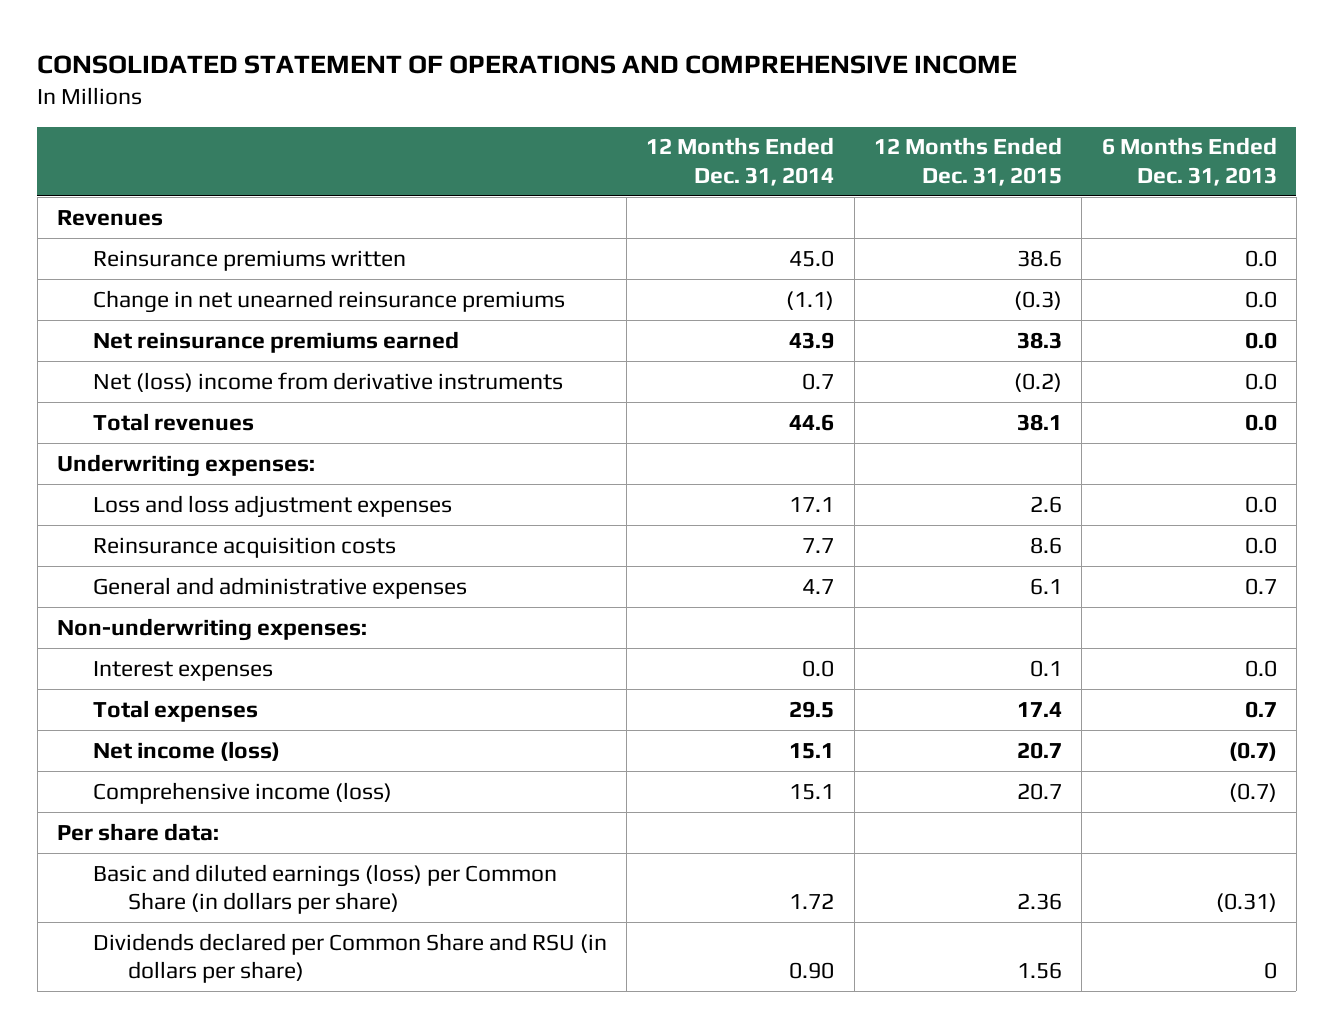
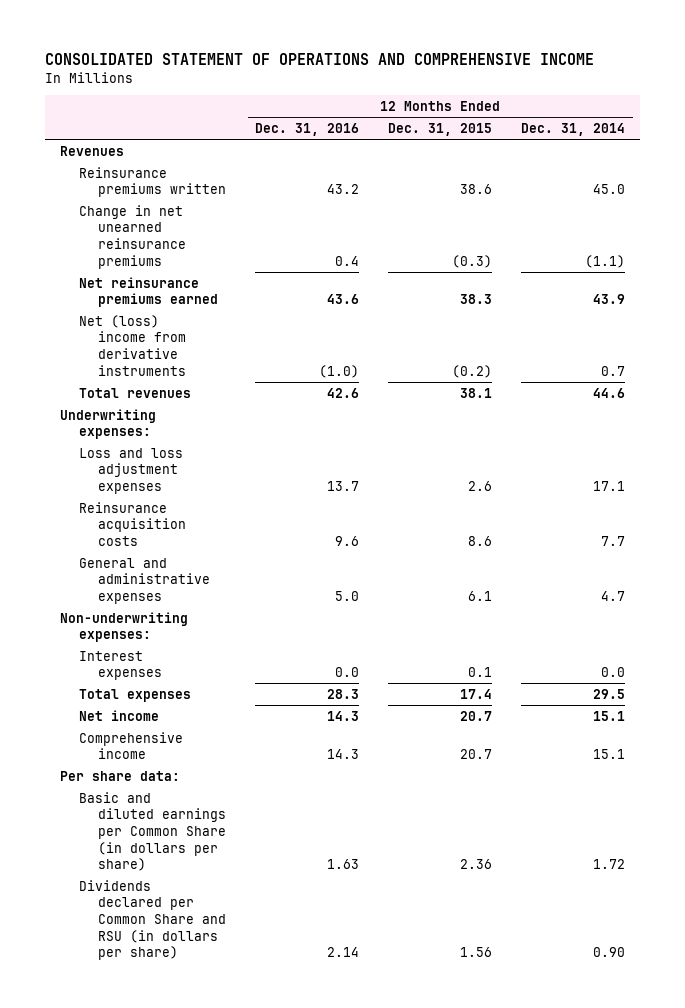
[1101,137,1277,186] 6 Months Ended Dec. 31, 2013 -> none
none -> [254,122,359,136] Dec. 31, 2016
[92,740,280,761] Net income (loss) -> [78,709,159,721] Net income
[92,781,392,804] Comprehensive income (loss) -> [78,731,183,760] Comprehensive income
[92,863,557,915] Basic and diluted earnings (loss) per Common Share (in dollars per share) -> [78,791,226,872] Basic and diluted earnings per Common Share (in dollars per share)

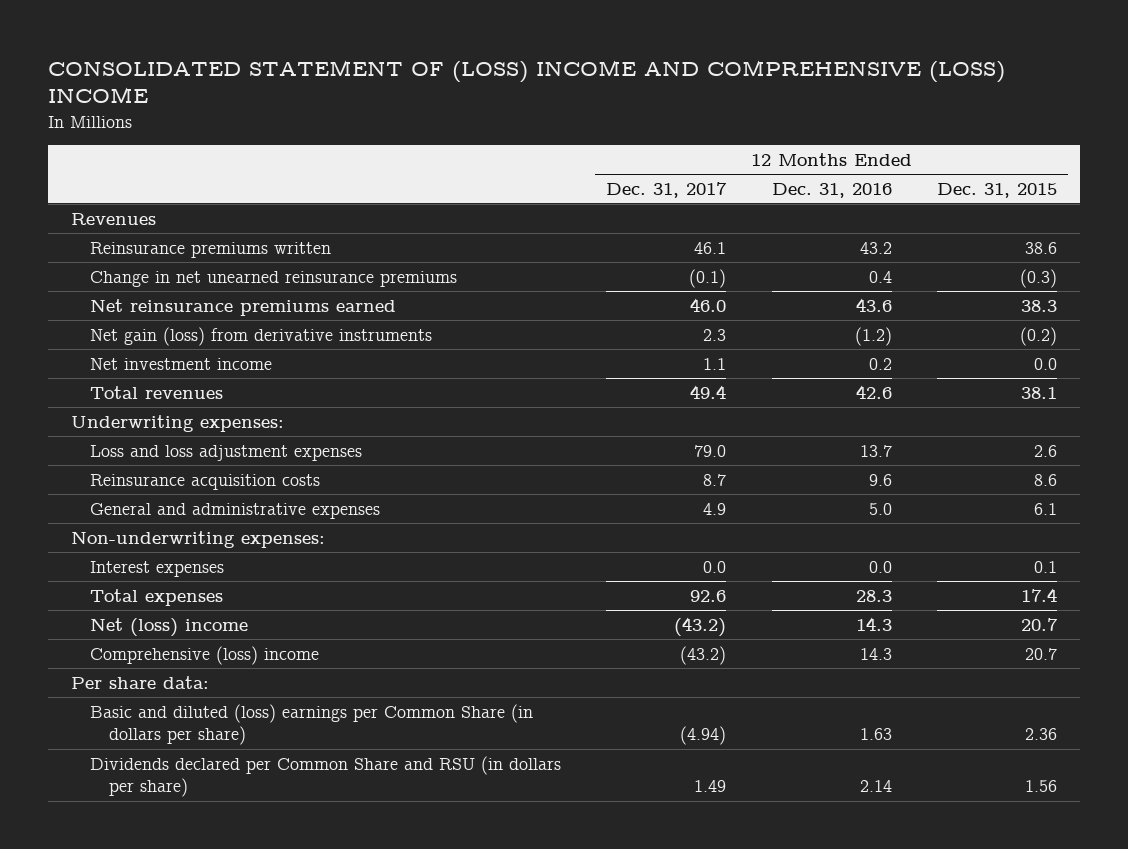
[44,53,594,66] CONSOLIDATED STATEMENT OF OPERATIONS AND COMPREHENSIVE INCOME -> [47,59,1005,104] CONSOLIDATED STATEMENT OF (LOSS) INCOME AND COMPREHENSIVE (LOSS) INCOME
[521,122,626,136] Dec. 31, 2014 -> none
none -> [606,181,728,198] Dec. 31, 2017
[78,314,186,376] Net (loss) income from derivative instruments -> [89,326,432,346] Net gain (loss) from derivative instruments
[318,364,359,378] (1.0) -> [854,326,892,346] (1.2)
none -> [89,357,272,370] Net investment income
[78,709,159,721] Net income -> [89,617,248,637] Net (loss) income
[78,731,183,760] Comprehensive income -> [89,645,319,665] Comprehensive (loss) income
[78,791,226,872] Basic and diluted earnings per Common Share (in dollars per share) -> [89,703,533,746] Basic and diluted (loss) earnings per Common Share (in dollars per share)

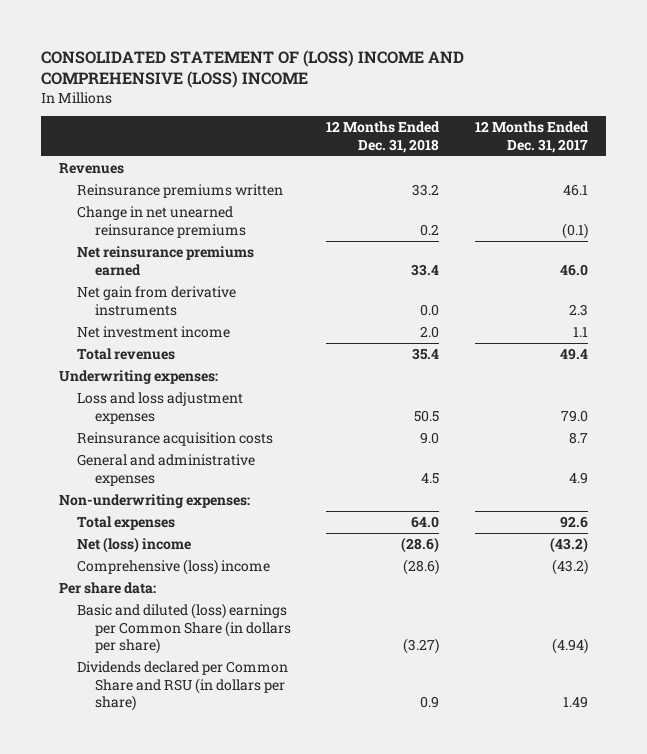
[771,182,892,198] Dec. 31, 2016 -> none
[937,182,1058,198] Dec. 31, 2015 -> none
none -> [326,121,441,153] 12 Months Ended Dec. 31, 2018
[89,326,432,346] Net gain (loss) from derivative instruments -> [76,285,236,316] Net gain from derivative instruments
[89,560,224,577] Interest expenses -> none

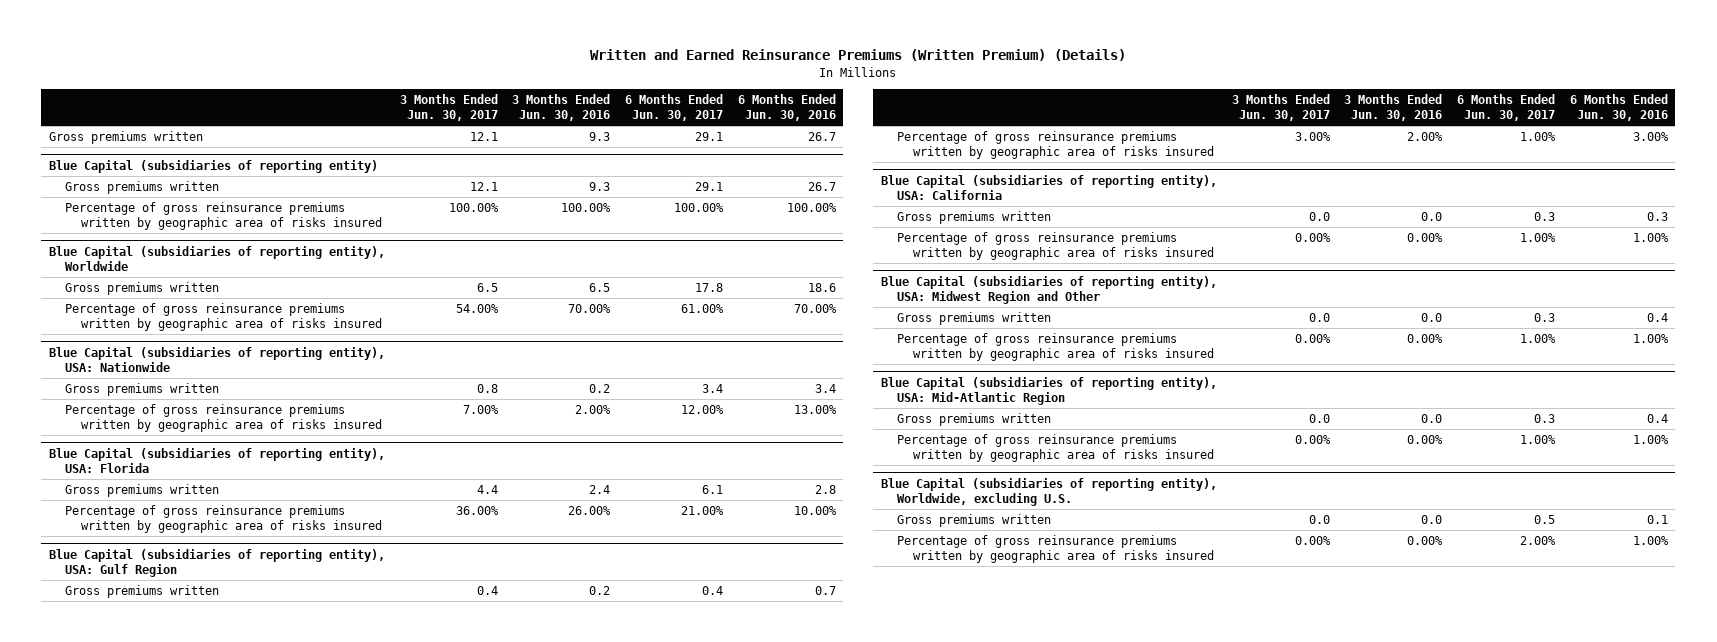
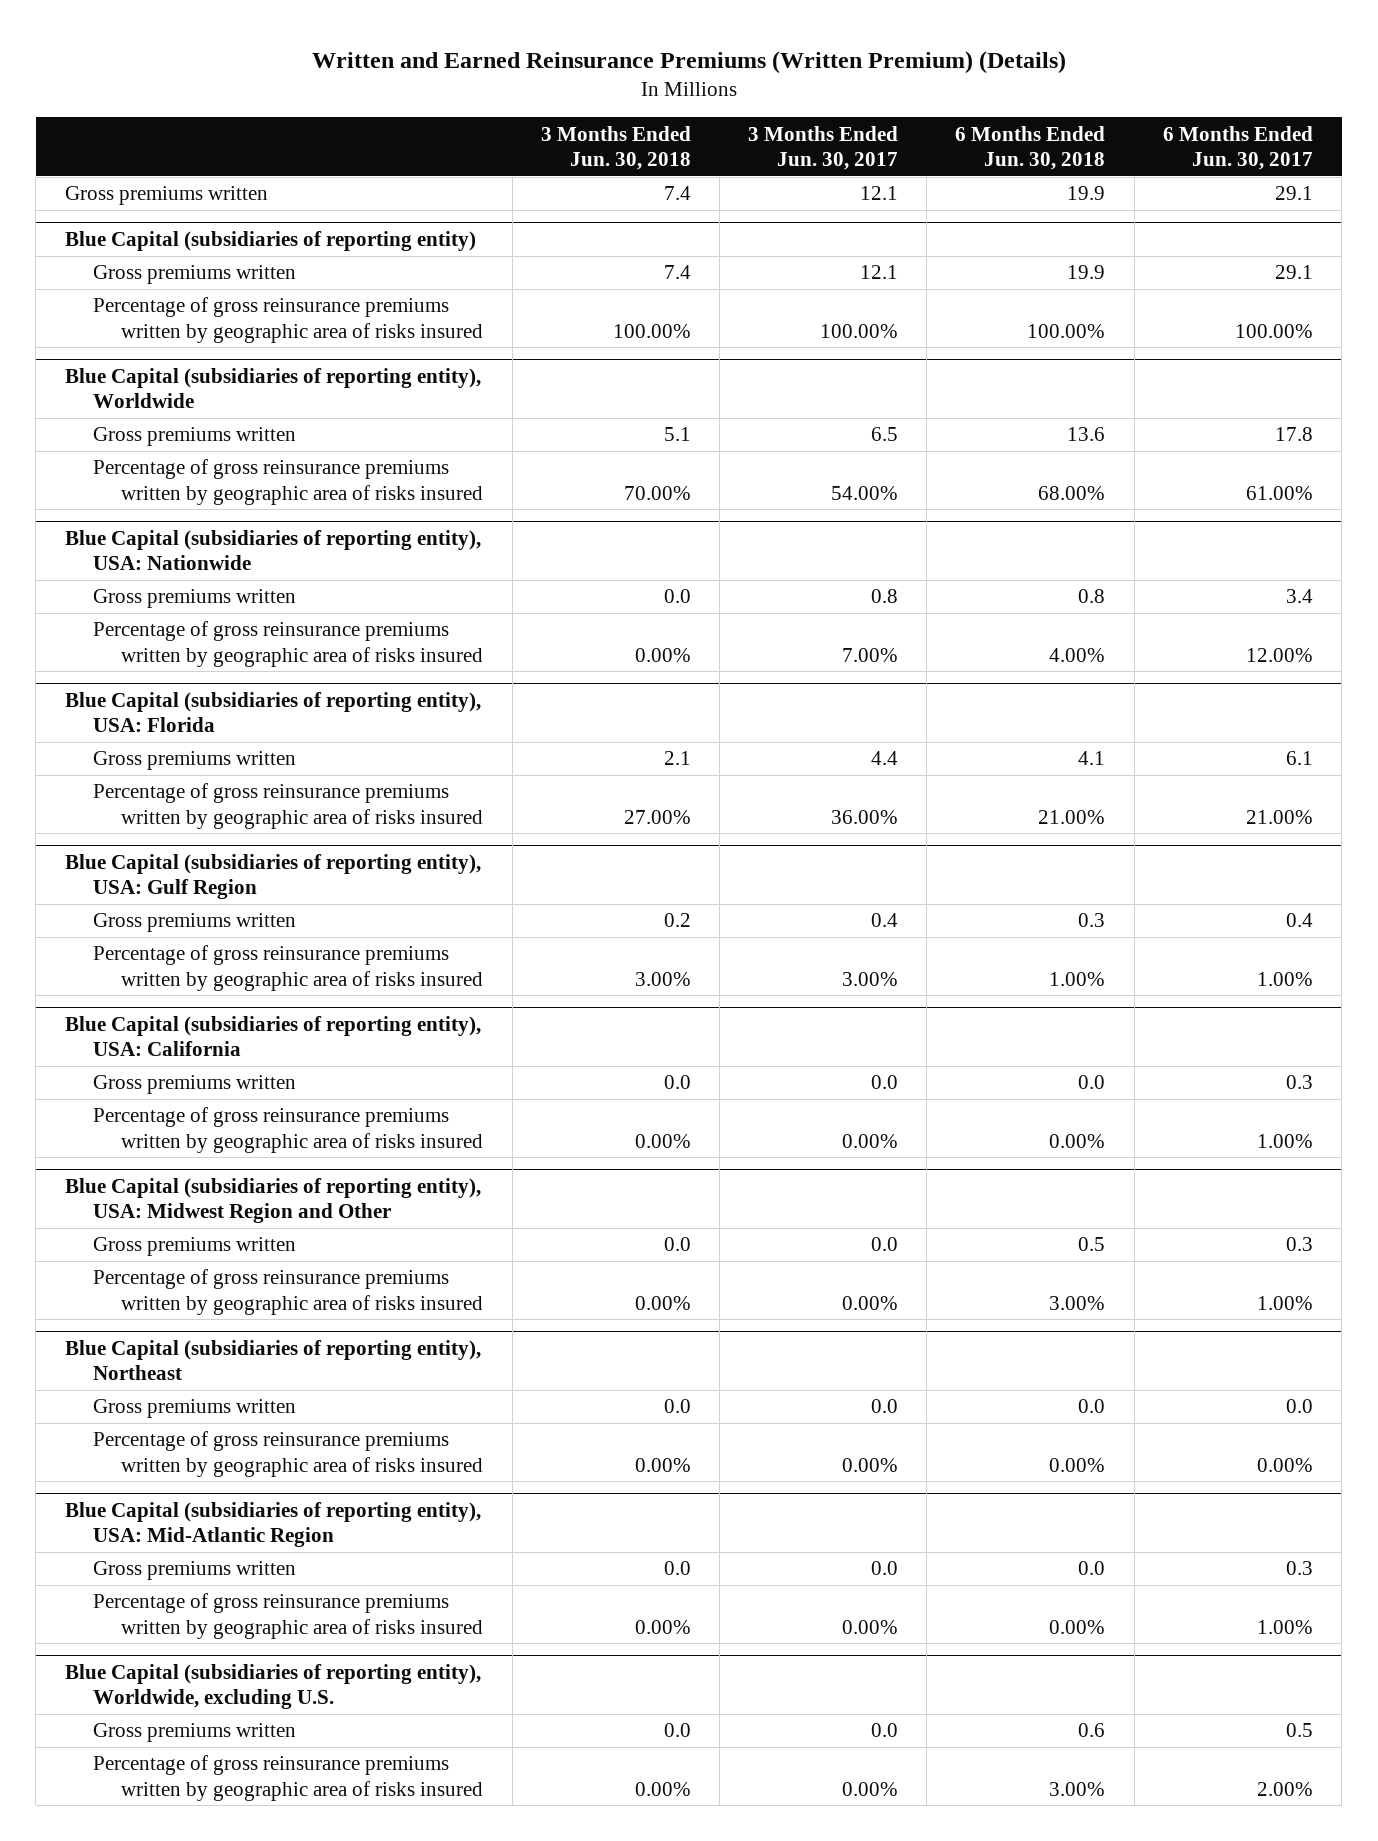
[512,93,611,122] 3 Months Ended Jun. 30, 2016 -> none
[737,93,836,122] 6 Months Ended Jun. 30, 2016 -> none
none -> [540,125,691,170] 3 Months Ended Jun. 30, 2018
none -> [955,125,1106,170] 6 Months Ended Jun. 30, 2018
none -> [64,1339,481,1381] Blue Capital (subsidiaries of reporting entity), Northeast
none -> [92,1399,296,1419] Gross premiums written
none -> [92,1431,484,1477] Percentage of gross reinsurance premiums written by geographic area of risks insured

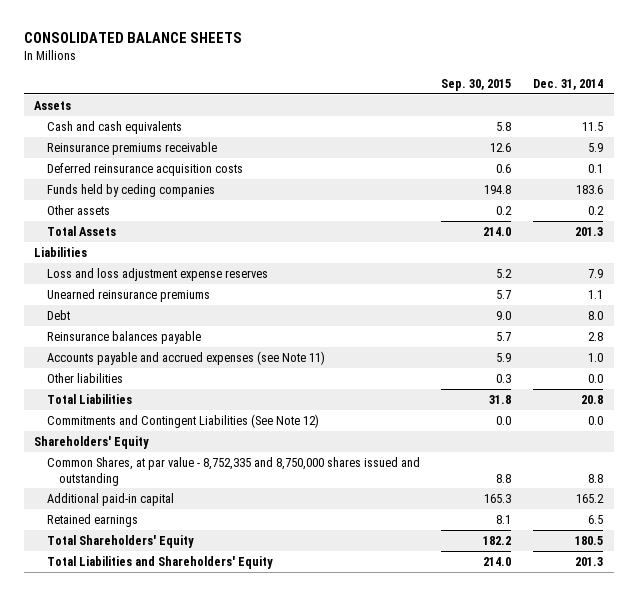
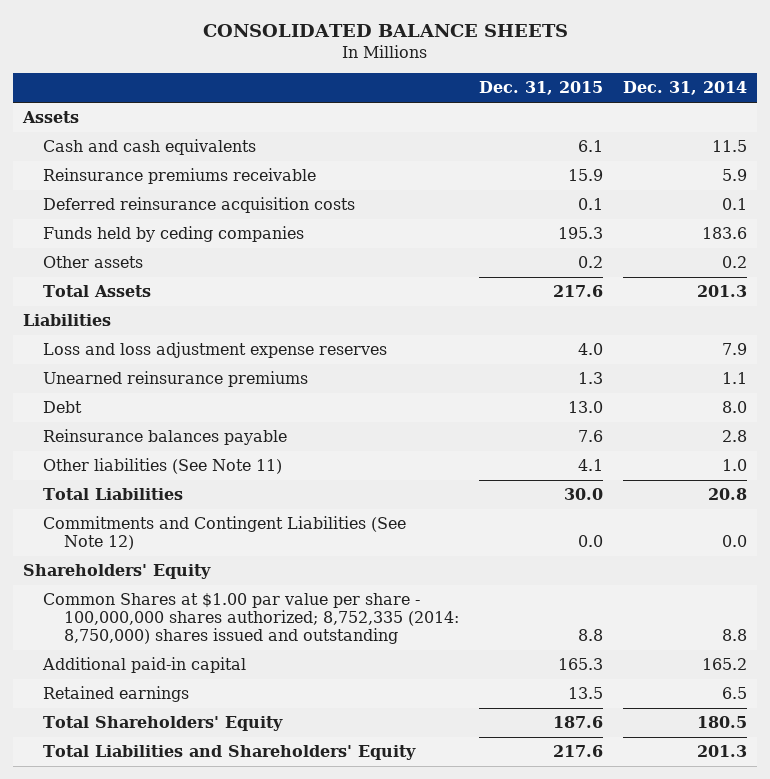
[441,78,512,91] Sep. 30, 2015 -> none
none -> [479,81,604,96] Dec. 31, 2015
[46,350,325,365] Accounts payable and accrued expenses (see Note 11) -> none
[46,372,123,383] Other liabilities -> [43,458,283,475] Other liabilities (See Note 11)
[588,373,604,383] 0.0 -> [722,459,748,472] 1.0
[46,456,420,486] Common Shares, at par value - 8,752,335 and 8,750,000 shares issued and outstanding -> [43,593,459,645] Common Shares at $1.00 par value per share - 100,000,000 shares authorized; 8,752,335 (2014: 8,750,000) shares issued and outstanding

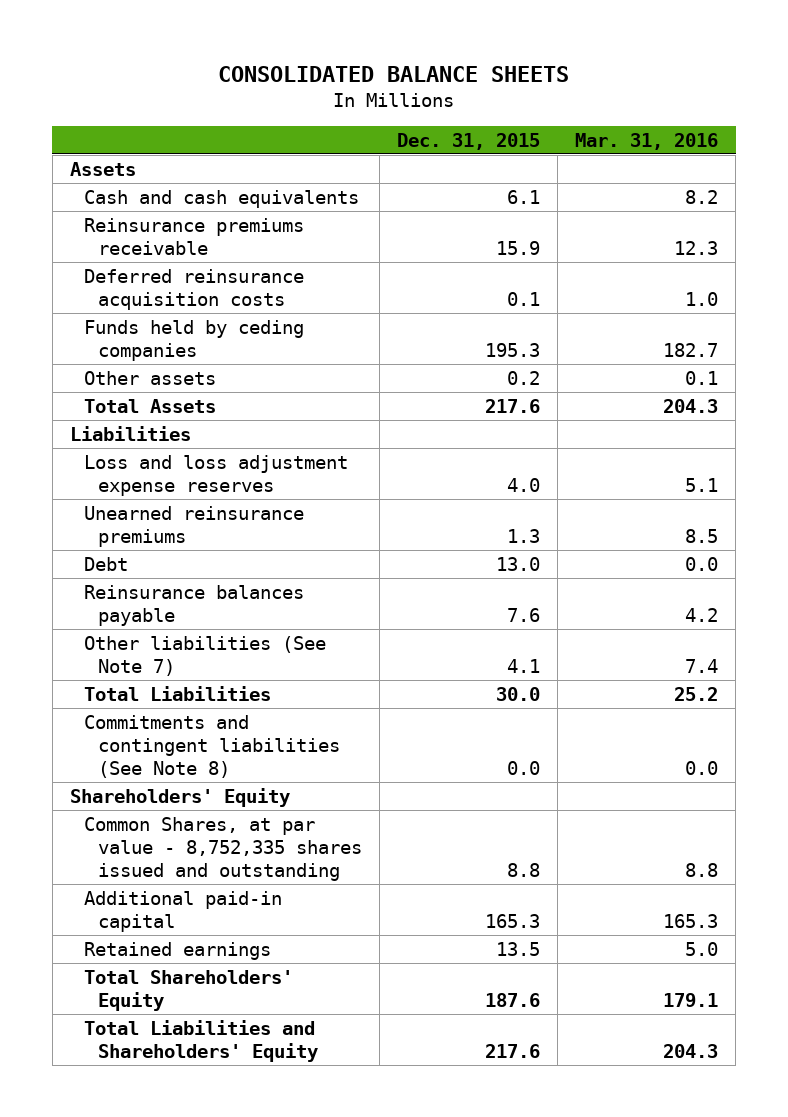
[623,81,748,96] Dec. 31, 2014 -> none
none -> [575,132,719,150] Mar. 31, 2016
[43,458,283,475] Other liabilities (See Note 11) -> [84,635,327,677] Other liabilities (See Note 7)
[43,516,407,551] Commitments and Contingent Liabilities (See Note 12) -> [84,714,341,779] Commitments and contingent liabilities (See Note 8)
[43,593,459,645] Common Shares at $1.00 par value per share - 100,000,000 shares authorized; 8,752,335 (2014: 8,750,000) shares issued and outstanding -> [84,816,363,882] Common Shares, at par value - 8,752,335 shares issued and outstanding

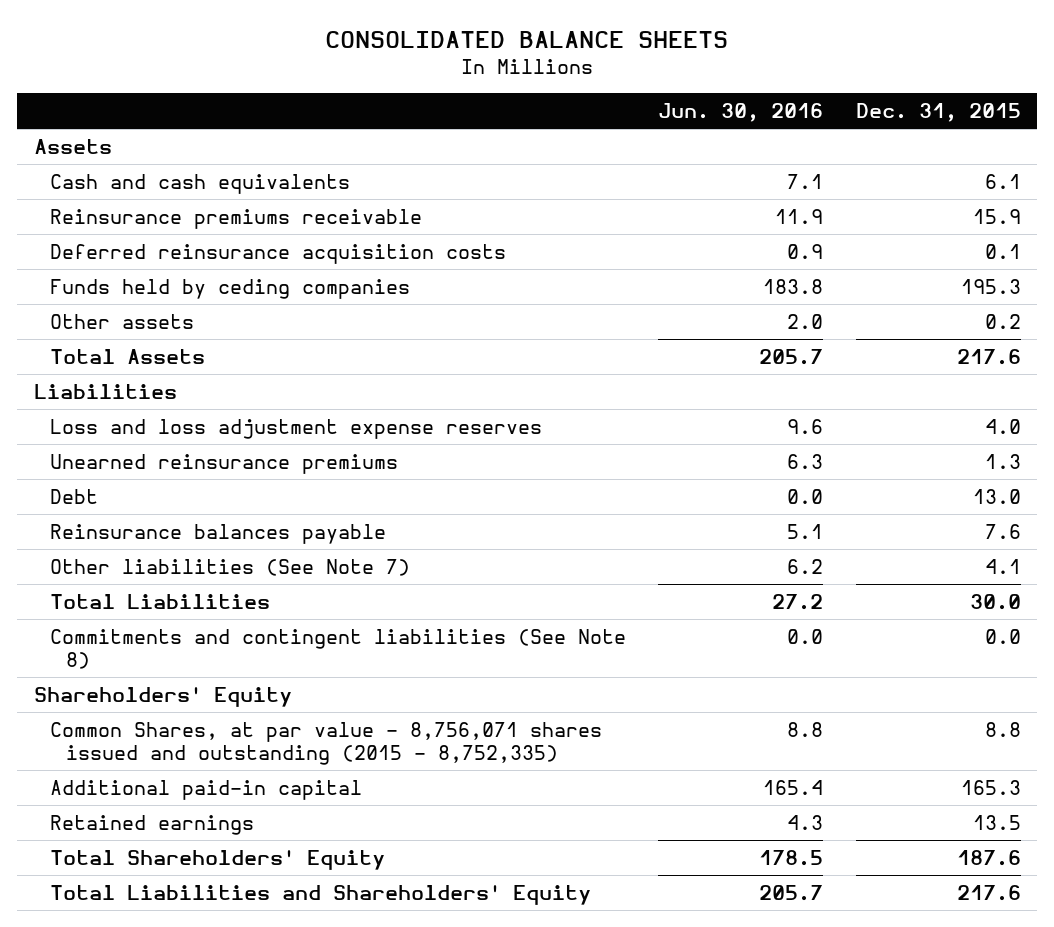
[575,132,719,150] Mar. 31, 2016 -> none
none -> [658,103,824,123] Jun. 30, 2016
[84,816,363,882] Common Shares, at par value - 8,752,335 shares issued and outstanding -> [49,721,602,765] Common Shares, at par value - 8,756,071 shares issued and outstanding (2015 - 8,752,335)

